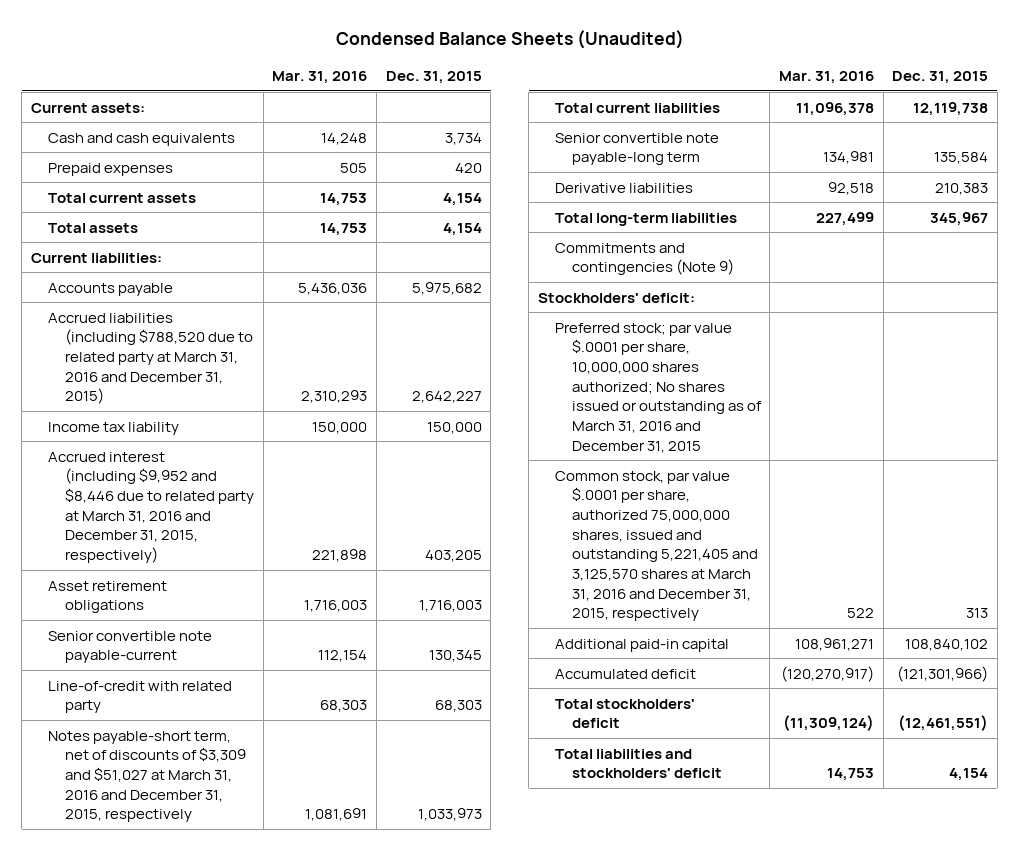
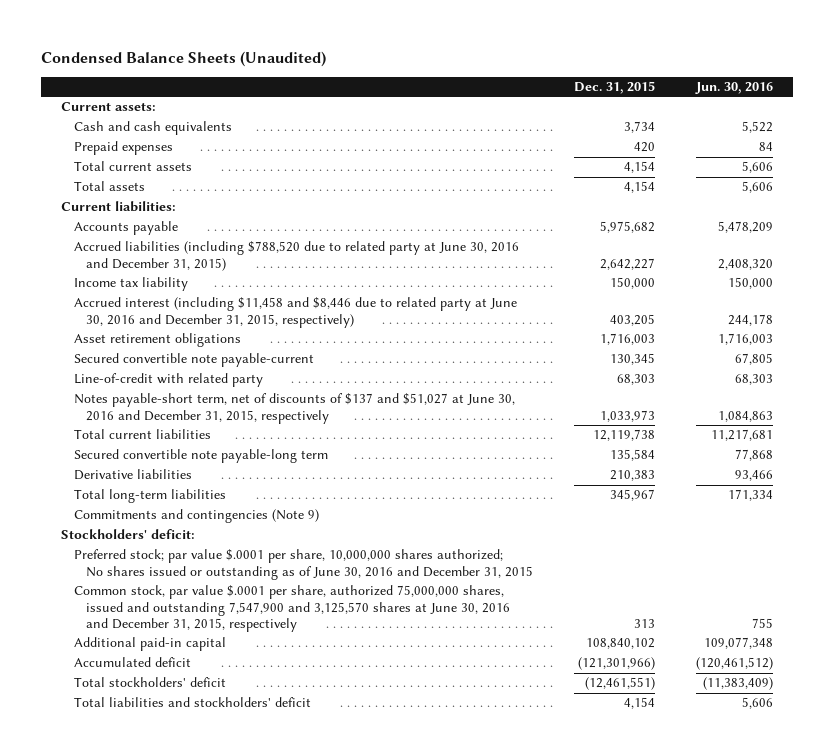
[272,71,368,85] Mar. 31, 2016 -> none
none -> [694,82,773,95] Jun. 30, 2016
[48,312,254,405] Accrued liabilities (including $788,520 due to related party at March 31, 2016 and December 31, 2015) -> [73,241,519,271] Accrued liabilities (including $788,520 due to related party at June 30, 2016 and December 31, 2015)
[48,451,255,563] Accrued interest (including $9,952 and $8,446 due to related party at March 31, 2016 and December 31, 2015, respectively) -> [73,297,517,328] Accrued interest (including $11,458 and $8,446 due to related party at June 30, 2016 and December 31, 2015, respectively)
[48,630,213,664] Senior convertible note payable-current -> [73,353,314,368] Secured convertible note payable-current
[48,730,247,823] Notes payable-short term, net of discounts of $3,309 and $51,027 at March 31, 2016 and December 31, 2015, respectively -> [73,393,515,424] Notes payable-short term, net of discounts of $137 and $51,027 at June 30, 2016 and December 31, 2015, respectively
[554,132,719,166] Senior convertible note payable-long term -> [73,449,328,464] Secured convertible note payable-long term
[554,322,762,453] Preferred stock; par value $.0001 per share, 10,000,000 shares authorized; No shares issued or outstanding as of March 31, 2016 and December 31, 2015 -> [73,549,534,580] Preferred stock; par value $.0001 per share, 10,000,000 shares authorized; No shares issued or outstanding as of June 30, 2016 and December 31, 2015
[554,470,758,622] Common stock, par value $.0001 per share, authorized 75,000,000 shares, issued and outstanding 5,221,405 and 3,125,570 shares at March 31, 2016 and December 31, 2015, respectively -> [73,585,511,632] Common stock, par value $.0001 per share, authorized 75,000,000 shares, issued and outstanding 7,547,900 and 3,125,570 shares at June 30, 2016 and December 31, 2015, respectively

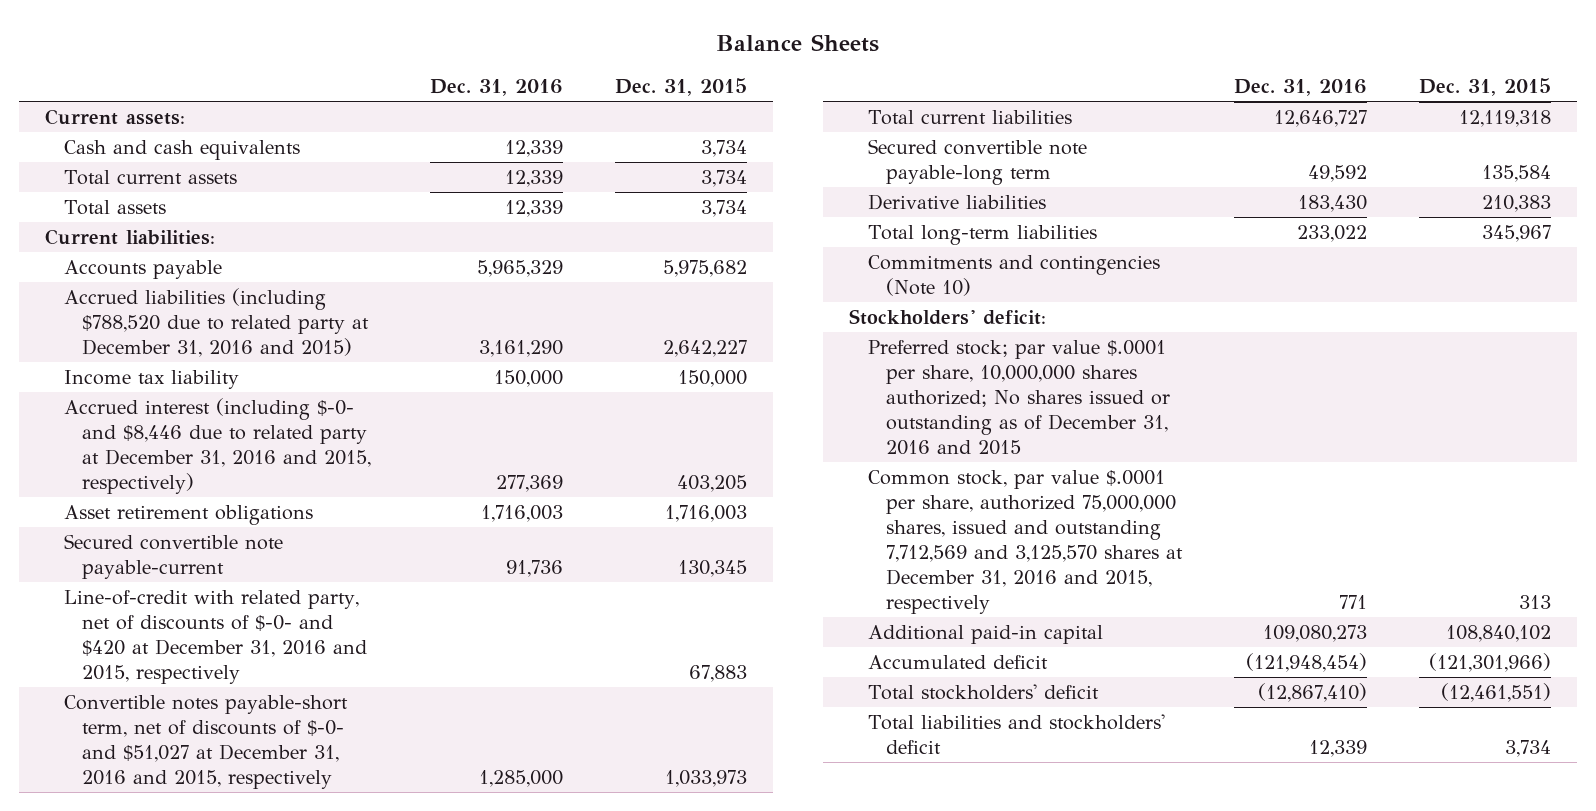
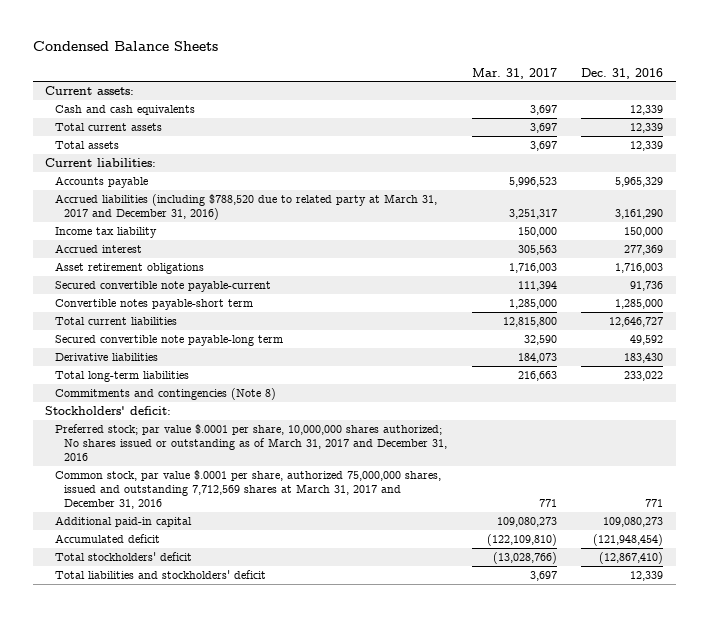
[715,33,879,52] Balance Sheets -> [32,41,218,52] Condensed Balance Sheets
[614,78,747,97] Dec. 31, 2015 -> none
none -> [471,67,557,79] Mar. 31, 2017
[63,288,370,357] Accrued liabilities (including $788,520 due to related party at December 31, 2016 and 2015) -> [54,194,437,221] Accrued liabilities (including $788,520 due to related party at March 31, 2017 and December 31, 2016)
[63,398,372,494] Accrued interest (including $-0- and $8,446 due to related party at December 31, 2016 and 2015, respectively) -> [54,244,142,254] Accrued interest
[63,590,368,684] Line-of-credit with related party, net of discounts of $-0- and $420 at December 31, 2016 and 2015, respectively -> none
[63,695,348,789] Convertible notes payable-short term, net of discounts of $-0- and $51,027 at December 31, 2016 and 2015, respectively -> [54,299,253,311] Convertible notes payable-short term
[867,255,1160,296] Commitments and contingencies (Note 10) -> [54,388,276,401] Commitments and contingencies (Note 8)
[867,340,1170,455] Preferred stock; par value $.0001 per share, 10,000,000 shares authorized; No shares issued or outstanding as of December 31, 2016 and 2015 -> [54,424,448,462] Preferred stock; par value $.0001 per share, 10,000,000 shares authorized; No shares issued or outstanding as of March 31, 2017 and December 31, 2016
[867,470,1183,614] Common stock, par value $.0001 per share, authorized 75,000,000 shares, issued and outstanding 7,712,569 and 3,125,570 shares at December 31, 2016 and 2015, respectively -> [54,470,441,510] Common stock, par value $.0001 per share, authorized 75,000,000 shares, issued and outstanding 7,712,569 shares at March 31, 2017 and December 31, 2016

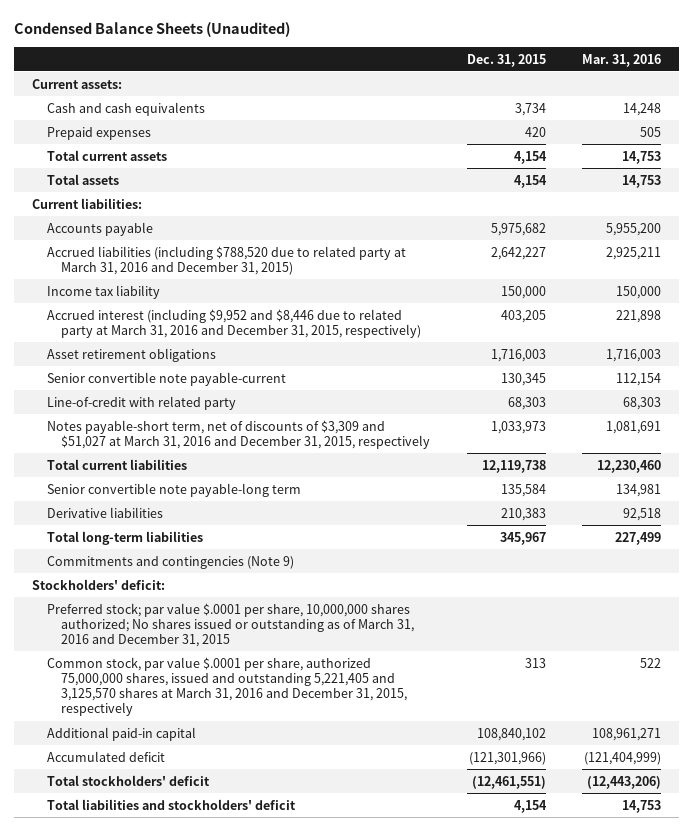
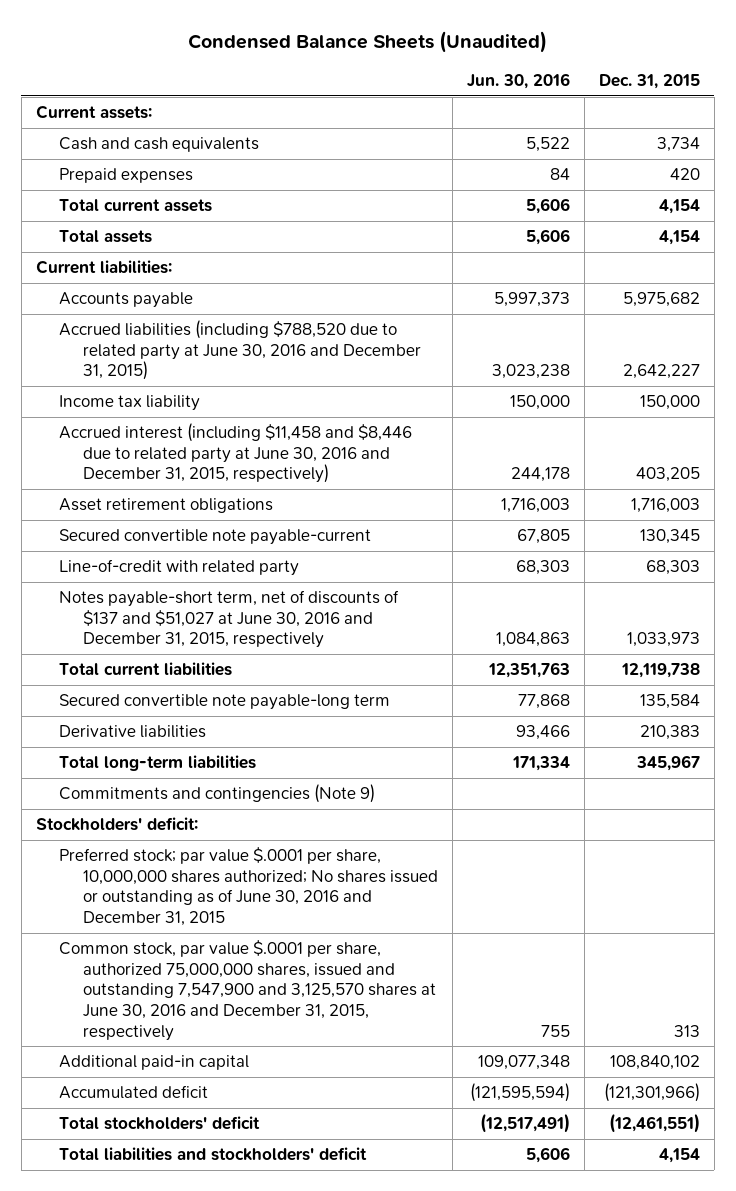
[582,53,662,67] Mar. 31, 2016 -> none
none -> [466,72,570,89] Jun. 30, 2016
[46,245,406,275] Accrued liabilities (including $788,520 due to related party at March 31, 2016 and December 31, 2015) -> [59,320,421,381] Accrued liabilities (including $788,520 due to related party at June 30, 2016 and December 31, 2015)
[46,308,422,338] Accrued interest (including $9,952 and $8,446 due to related party at March 31, 2016 and December 31, 2015, respectively) -> [59,423,413,484] Accrued interest (including $11,458 and $8,446 due to related party at June 30, 2016 and December 31, 2015, respectively)
[46,371,286,386] Senior convertible note payable-current -> [59,529,372,546] Secured convertible note payable-current
[46,419,431,449] Notes payable-short term, net of discounts of $3,309 and $51,027 at March 31, 2016 and December 31, 2015, respectively -> [59,590,400,649] Notes payable-short term, net of discounts of $137 and $51,027 at June 30, 2016 and December 31, 2015, respectively
[46,482,301,497] Senior convertible note payable-long term -> [59,694,391,711] Secured convertible note payable-long term
[46,602,415,648] Preferred stock; par value $.0001 per share, 10,000,000 shares authorized; No shares issued or outstanding as of March 31, 2016 and December 31, 2015 -> [59,847,438,927] Preferred stock; par value $.0001 per share, 10,000,000 shares authorized; No shares issued or outstanding as of June 30, 2016 and December 31, 2015
[46,656,408,717] Common stock, par value $.0001 per share, authorized 75,000,000 shares, issued and outstanding 5,221,405 and 3,125,570 shares at March 31, 2016 and December 31, 2015, respectively -> [59,940,436,1041] Common stock, par value $.0001 per share, authorized 75,000,000 shares, issued and outstanding 7,547,900 and 3,125,570 shares at June 30, 2016 and December 31, 2015, respectively

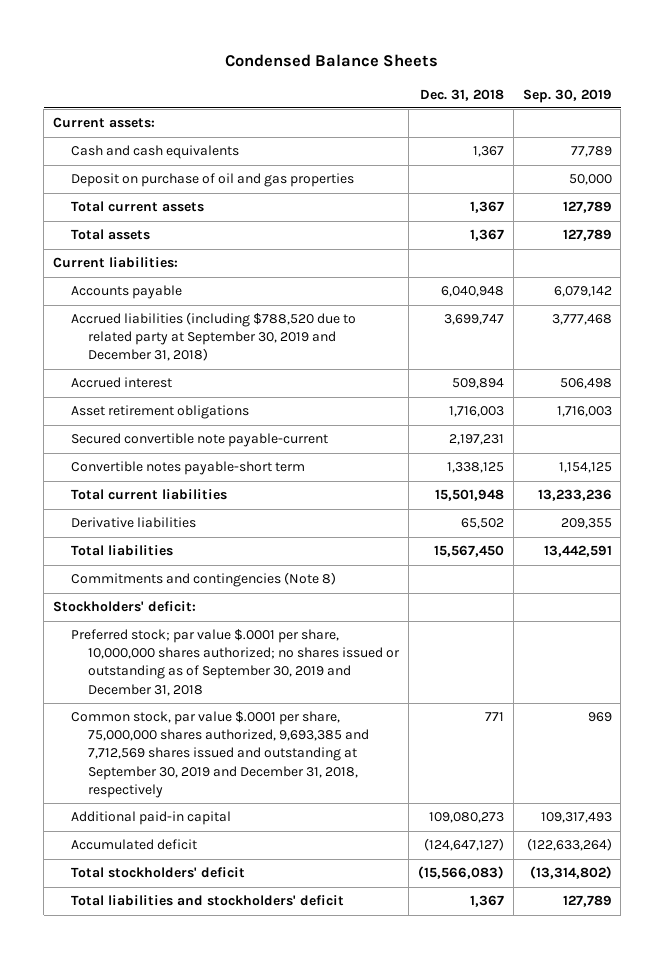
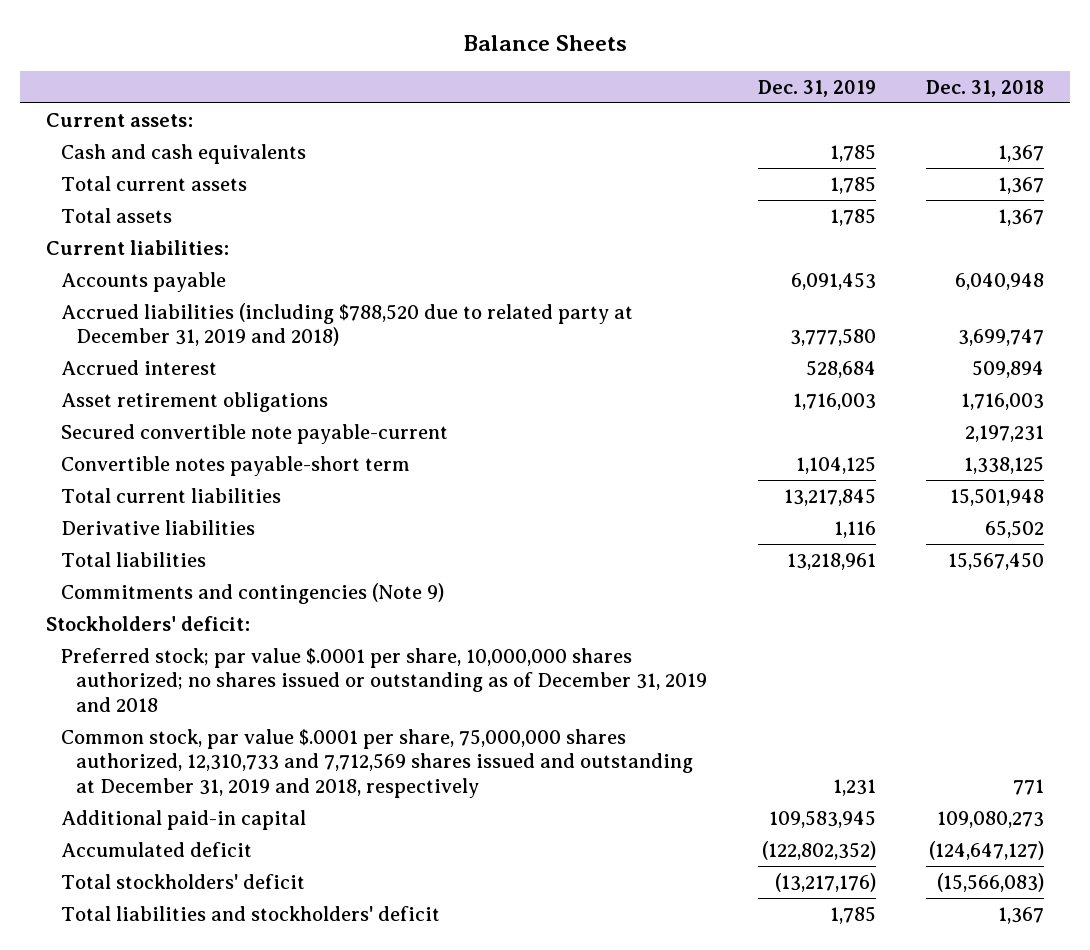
[225,54,439,68] Condensed Balance Sheets -> [463,35,628,52] Balance Sheets
[522,88,612,103] Sep. 30, 2019 -> none
none -> [757,79,876,97] Dec. 31, 2019
[70,173,354,188] Deposit on purchase of oil and gas properties -> none
[70,312,356,362] Accrued liabilities (including $788,520 due to related party at September 30, 2019 and December 31, 2018) -> [60,302,633,347] Accrued liabilities (including $788,520 due to related party at December 31, 2019 and 2018)
[70,572,336,588] Commitments and contingencies (Note 8) -> [60,582,444,604] Commitments and contingencies (Note 9)
[70,629,400,696] Preferred stock; par value $.0001 per share, 10,000,000 shares authorized; no shares issued or outstanding as of September 30, 2019 and December 31, 2018 -> [60,647,707,712] Preferred stock; par value $.0001 per share, 10,000,000 shares authorized; no shares issued or outstanding as of December 31, 2019 and 2018
[70,711,369,798] Common stock, par value $.0001 per share, 75,000,000 shares authorized, 9,693,385 and 7,712,569 shares issued and outstanding at September 30, 2019 and December 31, 2018, respectively -> [60,728,693,798] Common stock, par value $.0001 per share, 75,000,000 shares authorized, 12,310,733 and 7,712,569 shares issued and outstanding at December 31, 2019 and 2018, respectively

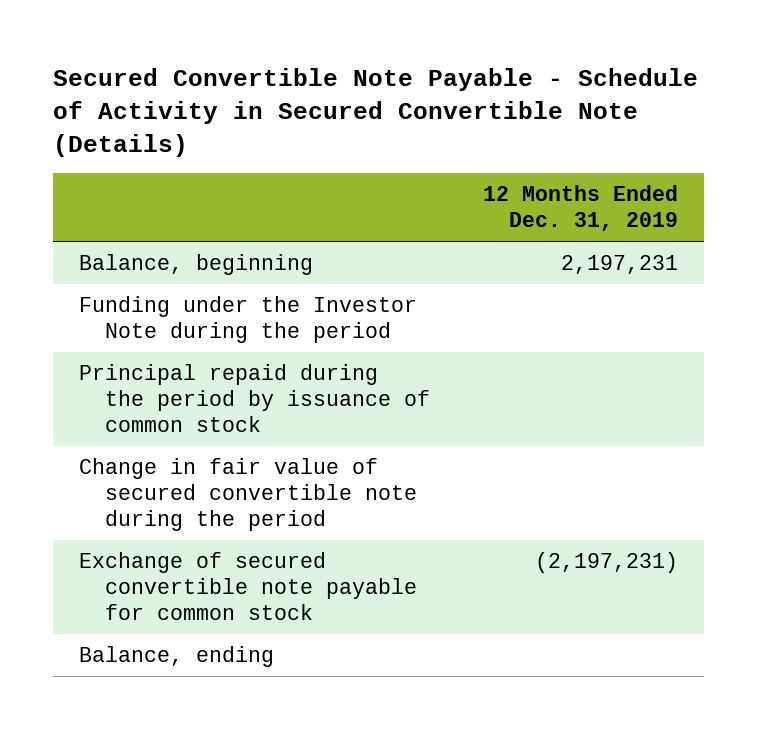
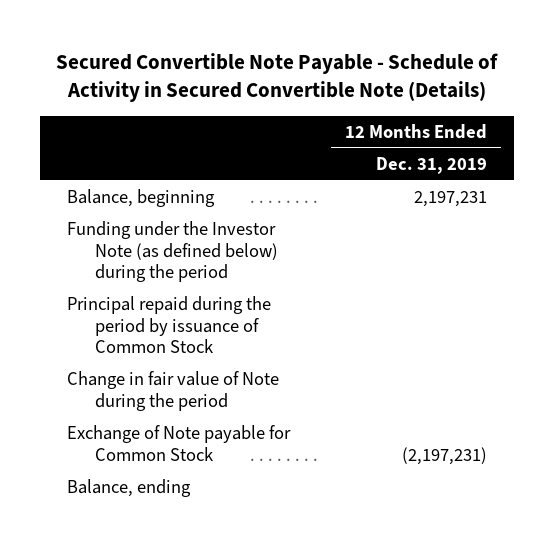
[79,295,418,344] Funding under the Investor Note during the period -> [67,221,279,283] Funding under the Investor Note (as defined below) during the period
[79,363,431,433] Principal repaid during the period by issuance of common stock -> [67,296,272,354] Principal repaid during the period by issuance of Common Stock
[79,457,418,532] Change in fair value of secured convertible note during the period -> [67,371,280,411] Change in fair value of Note during the period
[79,551,418,621] Exchange of secured convertible note payable for common stock -> [67,425,292,461] Exchange of Note payable for Common Stock

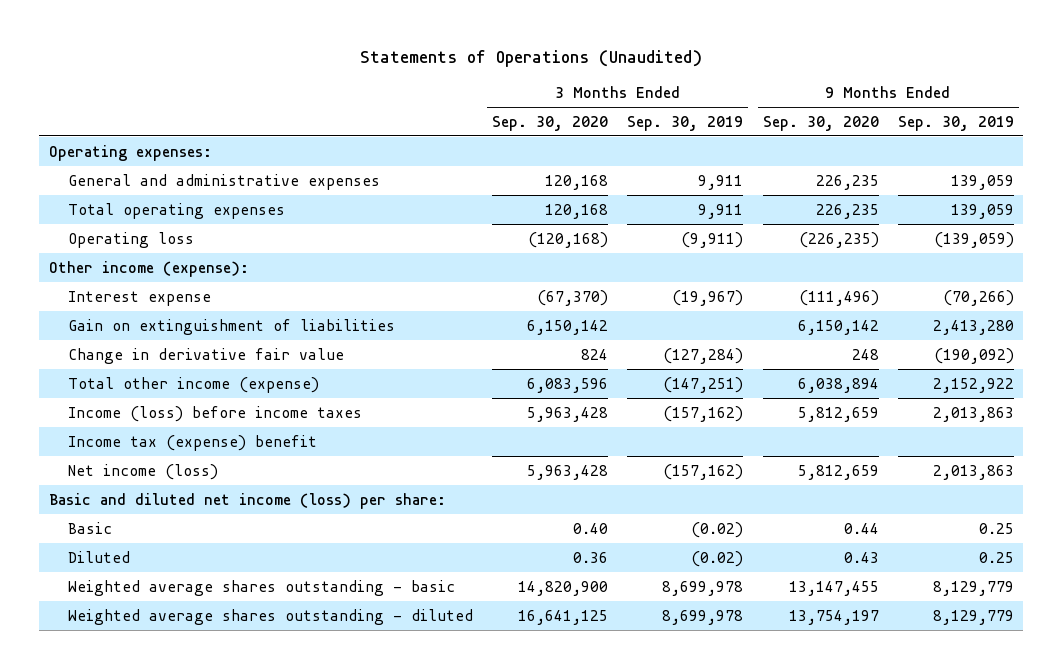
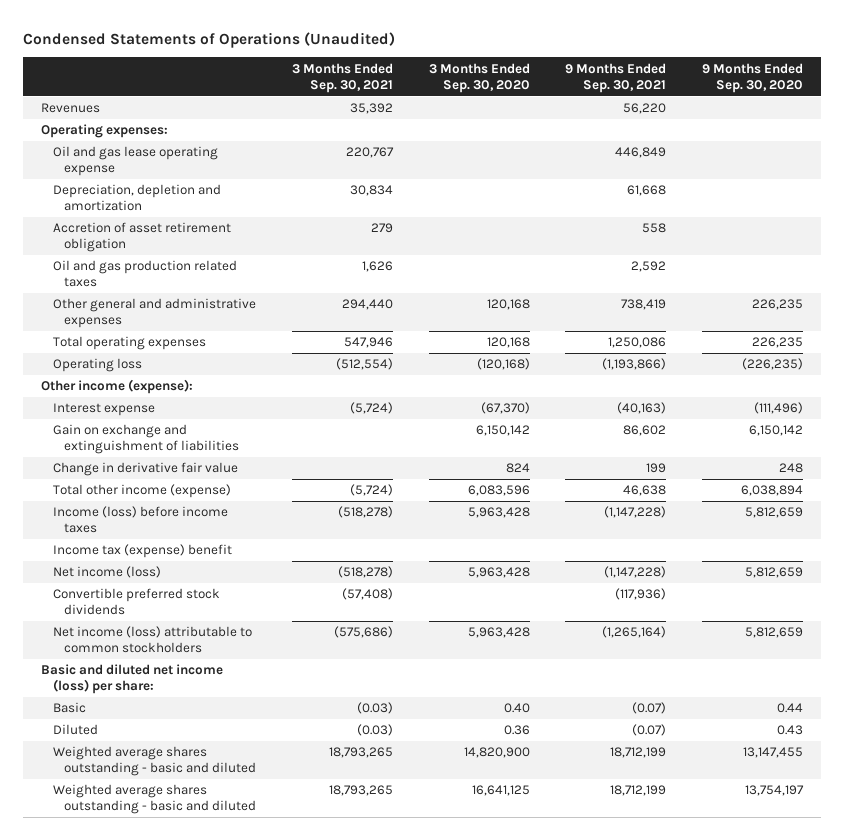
[360,50,703,68] Statements of Operations (Unaudited) -> [22,31,395,48] Condensed Statements of Operations (Unaudited)
[627,115,744,131] Sep. 30, 2019 -> none
[897,115,1014,131] Sep. 30, 2019 -> none
none -> [292,62,394,93] 3 Months Ended Sep. 30, 2021
none -> [565,62,667,93] 9 Months Ended Sep. 30, 2021
none -> [40,103,100,114] Revenues
none -> [52,146,218,177] Oil and gas lease operating expense
none -> [52,184,221,212] Depreciation, depletion and amortization
none -> [52,222,231,253] Accretion of asset retirement obligation
none -> [52,260,237,288] Oil and gas production related taxes
[67,173,380,190] General and administrative expenses -> [52,298,256,329] Other general and administrative expenses
[67,318,395,335] Gain on extinguishment of liabilities -> [52,424,240,455] Gain on exchange and extinguishment of liabilities
none -> [52,588,220,616] Convertible preferred stock dividends
none -> [52,626,252,654] Net income (loss) attributable to common stockholders
[67,579,455,596] Weighted average shares outstanding - basic -> [52,746,257,777] Weighted average shares outstanding - basic and diluted
[67,608,473,625] Weighted average shares outstanding - diluted -> [52,784,257,815] Weighted average shares outstanding - basic and diluted

